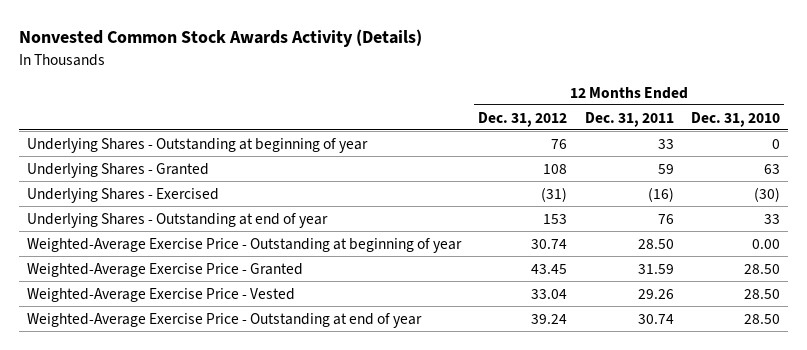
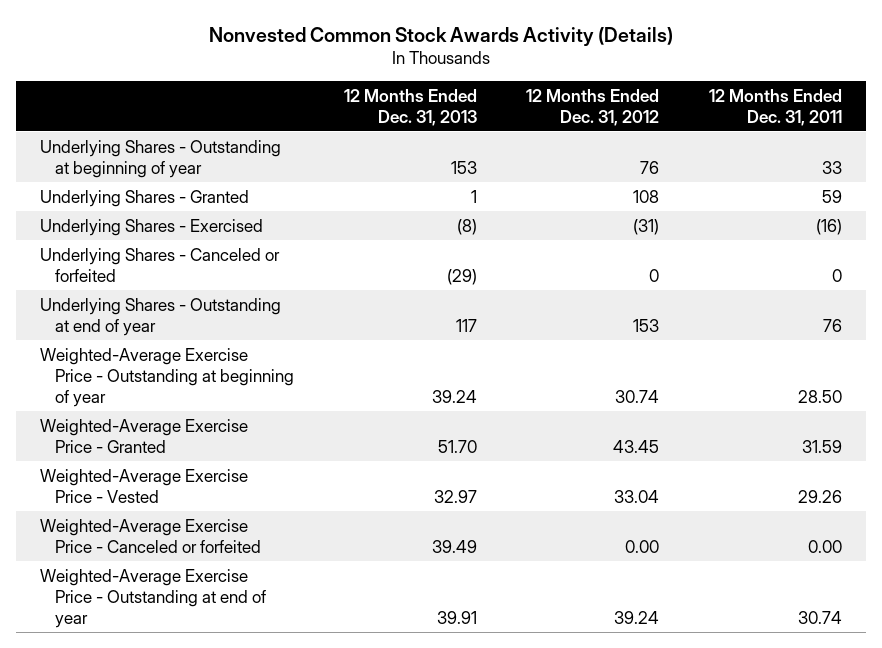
[690,111,780,127] Dec. 31, 2010 -> none
none -> [343,88,477,126] 12 Months Ended Dec. 31, 2013
none -> [40,247,281,282] Underlying Shares - Canceled or forfeited
none -> [40,518,262,553] Weighted-Average Exercise Price - Canceled or forfeited

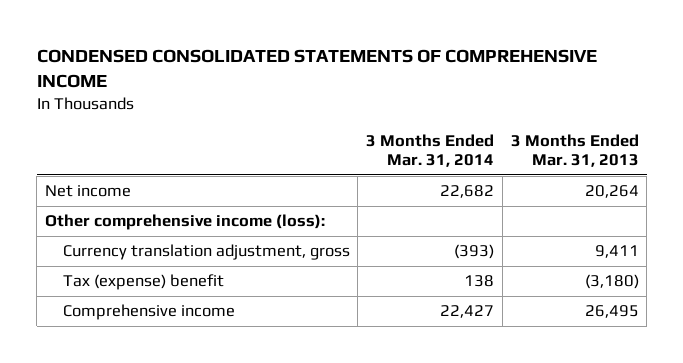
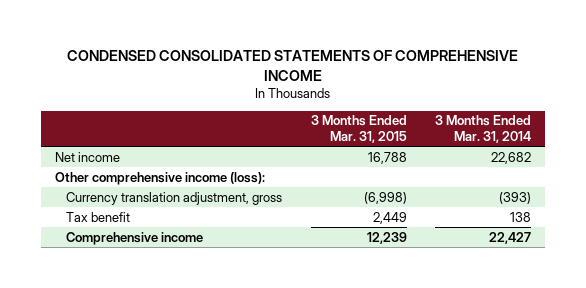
[510,133,639,168] 3 Months Ended Mar. 31, 2013 -> none
none -> [310,115,407,143] 3 Months Ended Mar. 31, 2015
[62,274,224,291] Tax (expense) benefit -> [66,211,131,222] Tax benefit

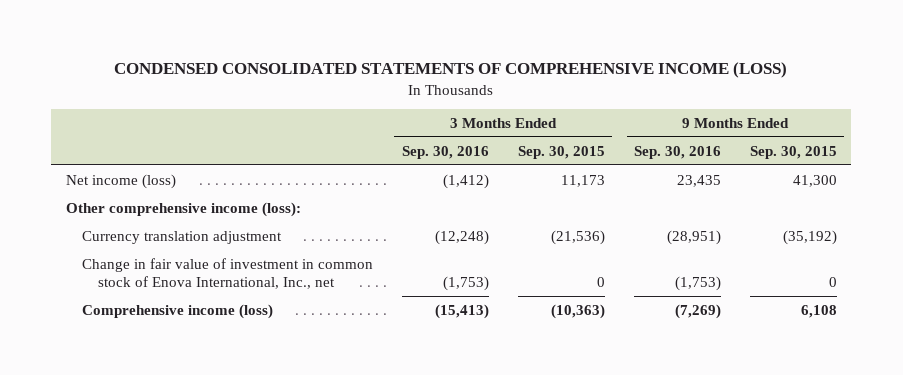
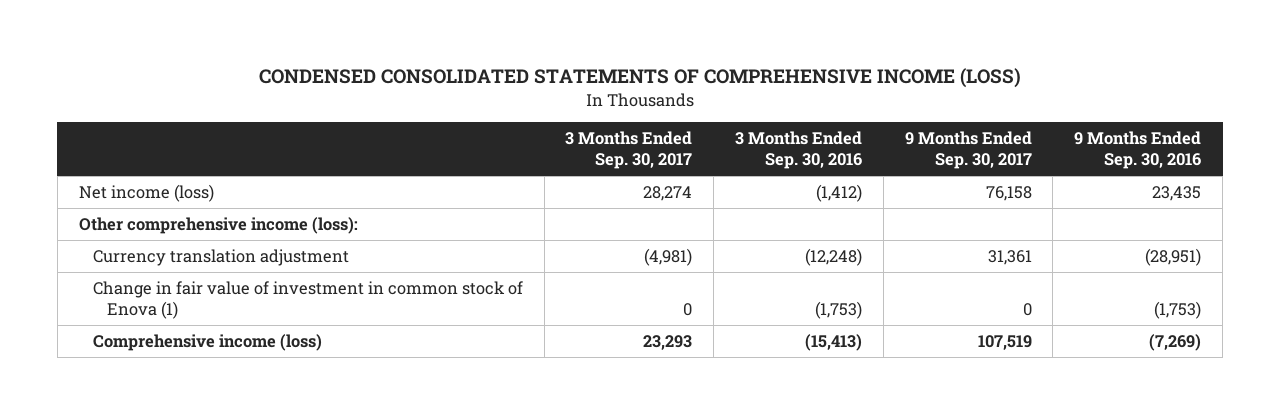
[517,145,605,159] Sep. 30, 2015 -> none
[749,145,837,159] Sep. 30, 2015 -> none
none -> [565,131,693,170] 3 Months Ended Sep. 30, 2017
none -> [904,131,1032,170] 9 Months Ended Sep. 30, 2017
[81,257,373,289] Change in fair value of investment in common stock of Enova International, Inc., net -> [92,281,523,319] Change in fair value of investment in common stock of Enova (1)

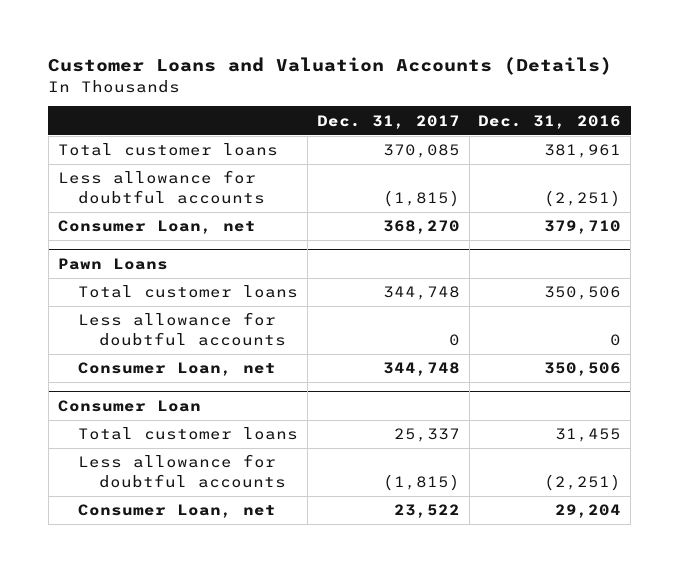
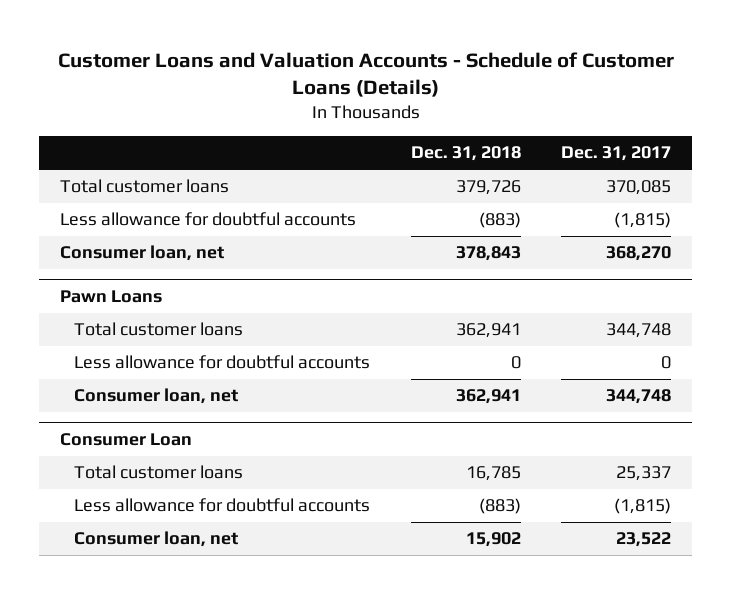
[48,57,613,76] Customer Loans and Valuation Accounts (Details) -> [57,51,674,98] Customer Loans and Valuation Accounts - Schedule of Customer Loans (Details)
[478,114,622,129] Dec. 31, 2016 -> none
none -> [410,146,521,162] Dec. 31, 2018
[57,220,256,235] Consumer Loan, net -> [59,245,224,262] Consumer loan, net
[78,362,277,377] Consumer Loan, net -> [73,388,238,405] Consumer loan, net
[78,504,277,519] Consumer Loan, net -> [73,531,238,548] Consumer loan, net

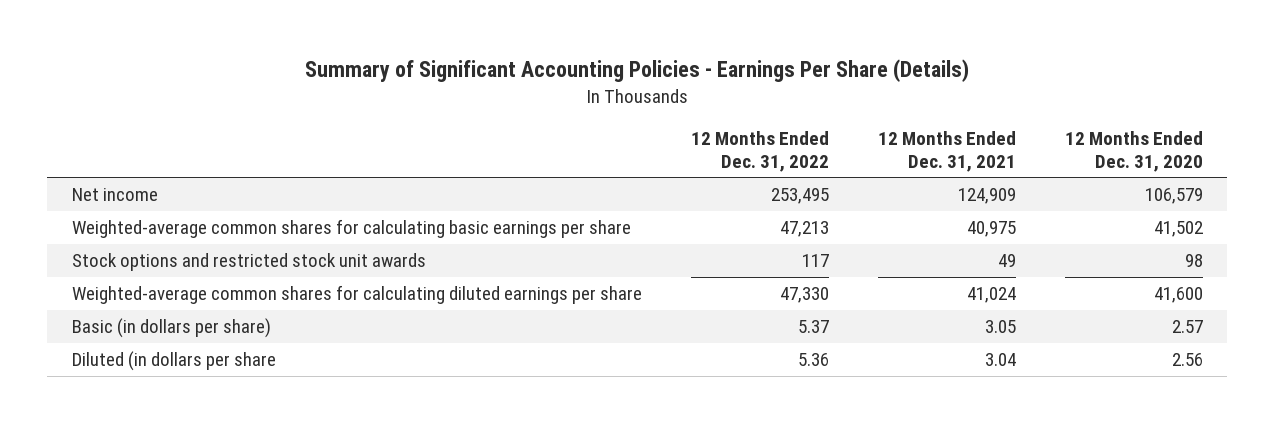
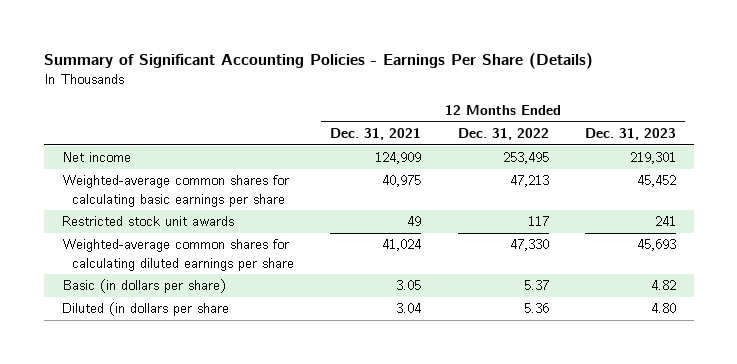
[1064,131,1203,172] 12 Months Ended Dec. 31, 2020 -> none
none -> [584,127,676,140] Dec. 31, 2023
[71,253,426,272] Stock options and restricted stock unit awards -> [61,216,234,227] Restricted stock unit awards

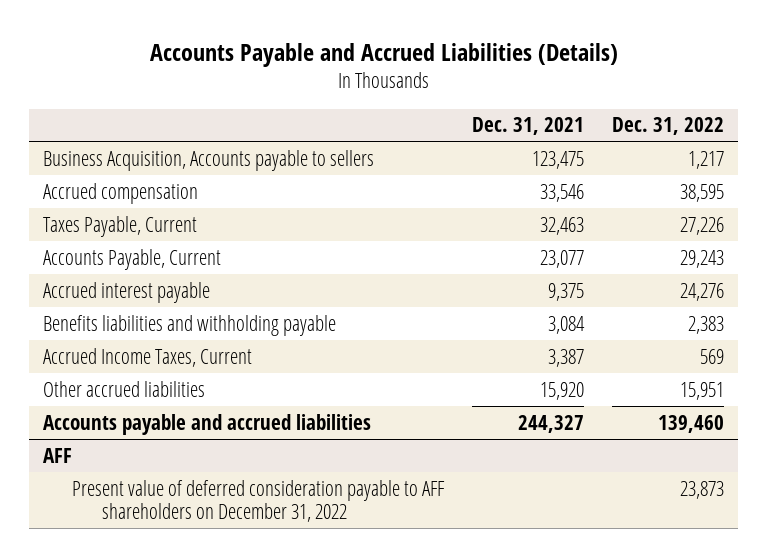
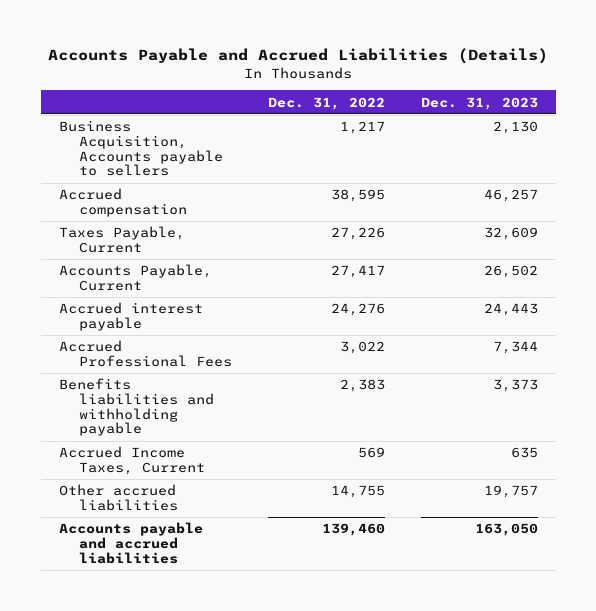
[472,117,585,136] Dec. 31, 2021 -> none
none -> [420,96,538,110] Dec. 31, 2023
[680,249,725,268] 29,243 -> [330,265,385,279] 27,417
none -> [58,340,232,367] Accrued Professional Fees
[680,381,725,400] 15,951 -> [330,485,385,499] 14,755
[42,447,72,463] AFF -> none
[72,479,446,523] Present value of deferred consideration payable to AFF shareholders on December 31, 2022 -> none

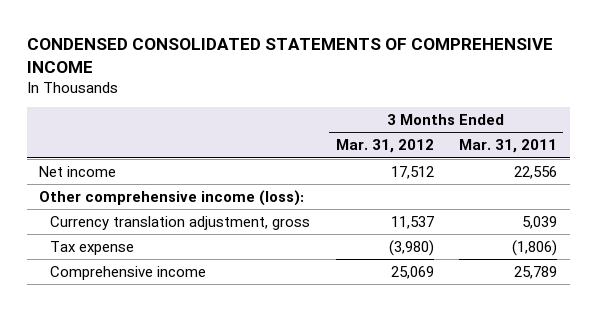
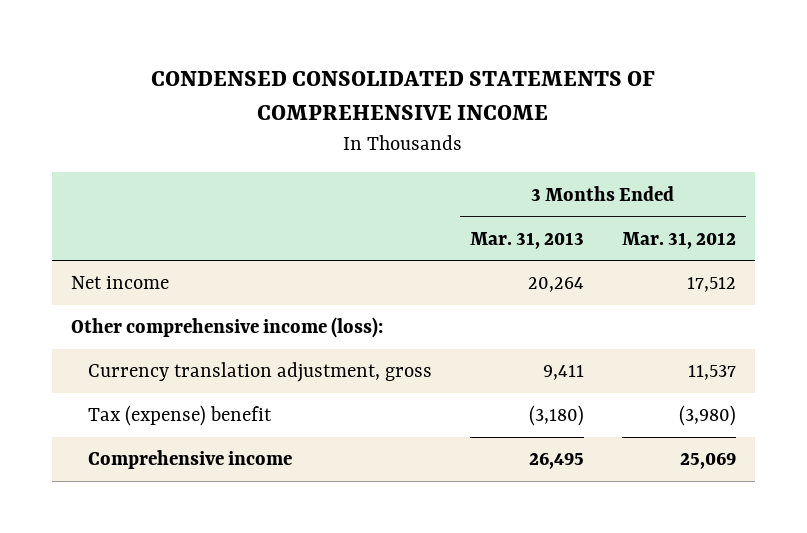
[459,139,558,154] Mar. 31, 2011 -> none
none -> [469,231,584,249] Mar. 31, 2013
[50,240,135,255] Tax expense -> [87,405,272,427] Tax (expense) benefit

